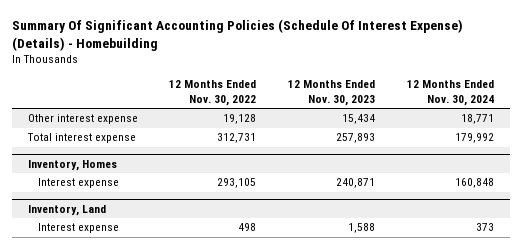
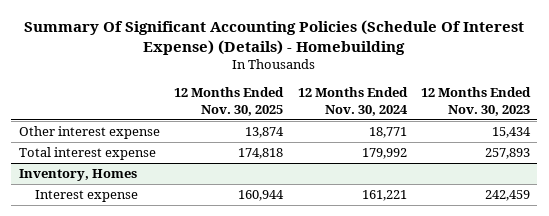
[169,80,257,106] 12 Months Ended Nov. 30, 2022 -> none
none -> [174,87,285,117] 12 Months Ended Nov. 30, 2025
[27,204,106,216] Inventory, Land -> none
[38,223,120,234] Interest expense -> none
[336,178,376,189] 240,871 -> [485,189,531,201] 242,459
[455,178,495,189] 160,848 -> [361,189,407,201] 161,221

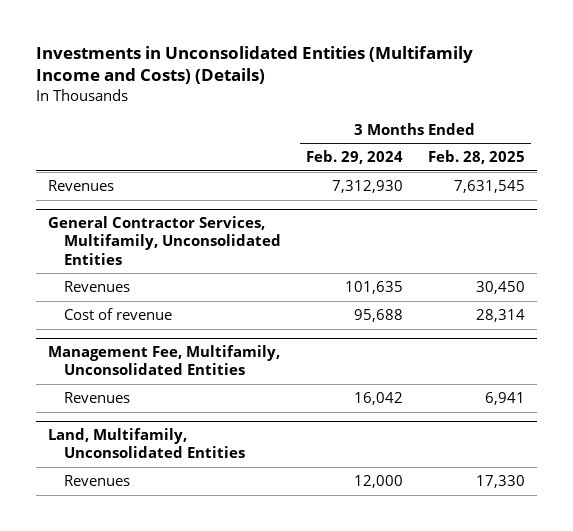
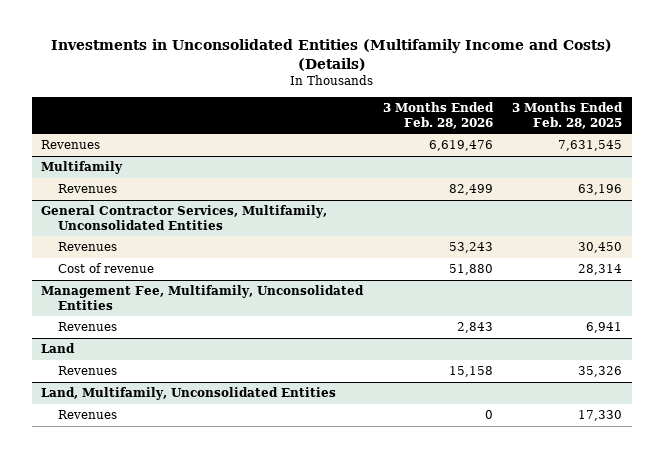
[305,150,403,165] Feb. 29, 2024 -> none
none -> [382,102,494,129] 3 Months Ended Feb. 28, 2026
none -> [41,161,124,175] Multifamily
none -> [57,184,117,194] Revenues
none -> [41,343,76,354] Land
none -> [57,366,117,376] Revenues

